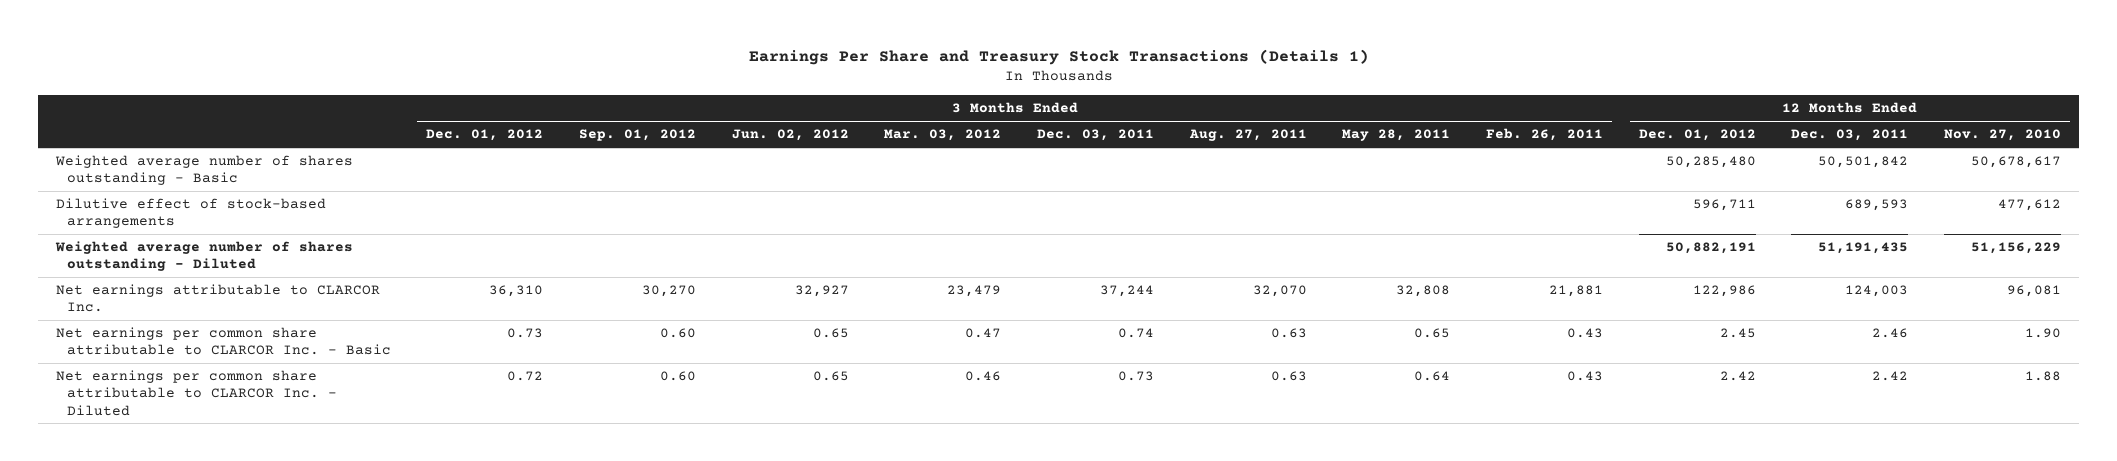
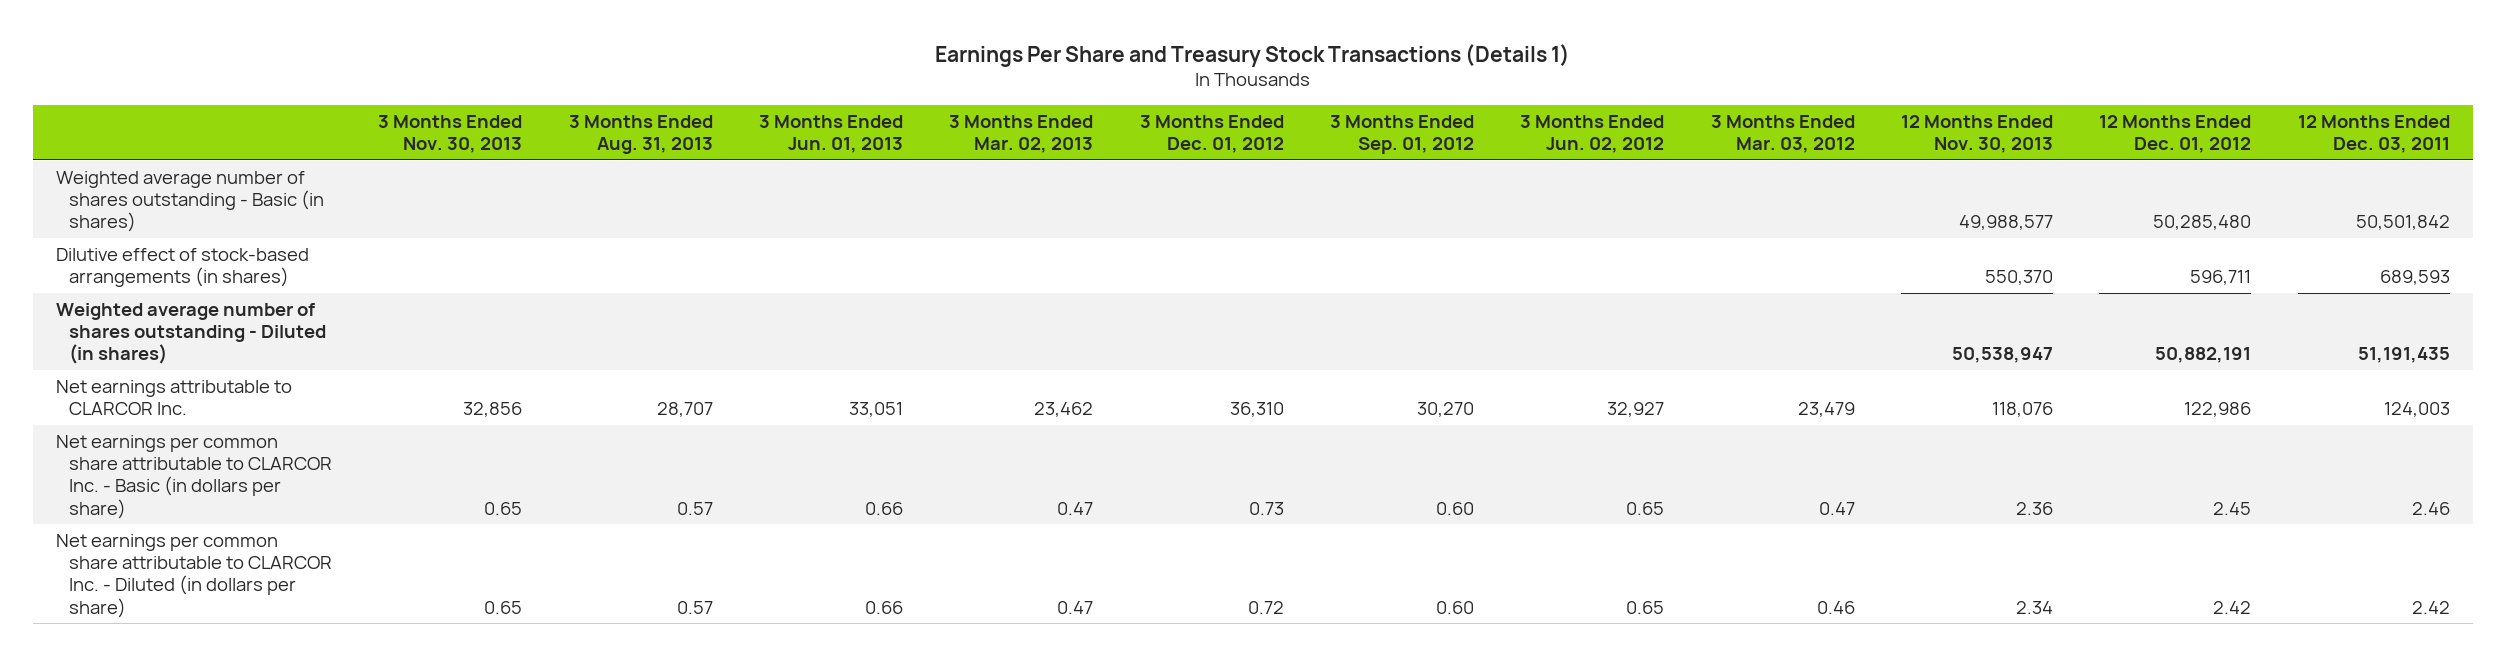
[1036,129,1154,142] Dec. 03, 2011 -> none
[1188,129,1307,142] Aug. 27, 2011 -> none
[1342,129,1451,142] May 28, 2011 -> none
[1486,128,1604,142] Feb. 26, 2011 -> none
[1944,129,2062,142] Nov. 27, 2010 -> none
none -> [378,114,523,154] 3 Months Ended Nov. 30, 2013
none -> [568,114,713,155] 3 Months Ended Aug. 31, 2013
none -> [759,114,904,154] 3 Months Ended Jun. 01, 2013
none -> [949,114,1094,154] 3 Months Ended Mar. 02, 2013
none -> [1901,114,2054,154] 12 Months Ended Nov. 30, 2013
[55,155,354,186] Weighted average number of shares outstanding - Basic -> [56,171,325,233] Weighted average number of shares outstanding - Basic (in shares)
[56,198,327,229] Dilutive effect of stock-based arrangements -> [56,248,310,288] Dilutive effect of stock-based arrangements (in shares)
[55,241,354,272] Weighted average number of shares outstanding - Diluted -> [56,303,327,365] Weighted average number of shares outstanding - Diluted (in shares)
[56,327,391,356] Net earnings per common share attributable to CLARCOR Inc. - Basic -> [56,435,333,519] Net earnings per common share attributable to CLARCOR Inc. - Basic (in dollars per share)
[56,370,337,416] Net earnings per common share attributable to CLARCOR Inc. - Diluted -> [56,534,333,618] Net earnings per common share attributable to CLARCOR Inc. - Diluted (in dollars per share)

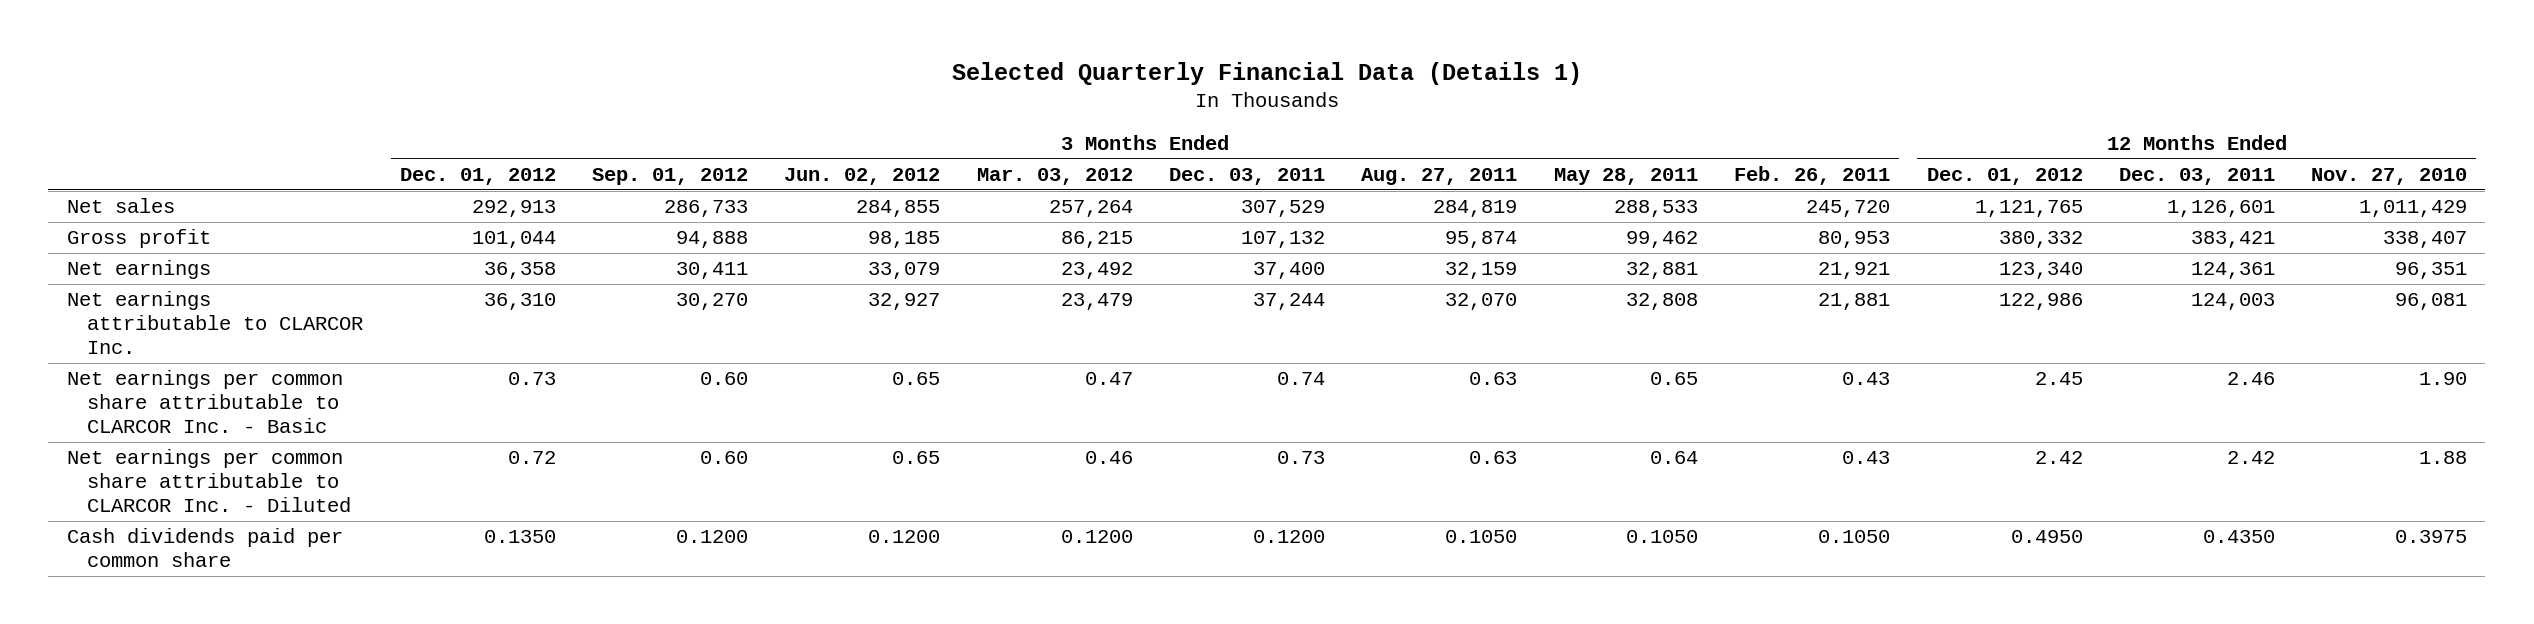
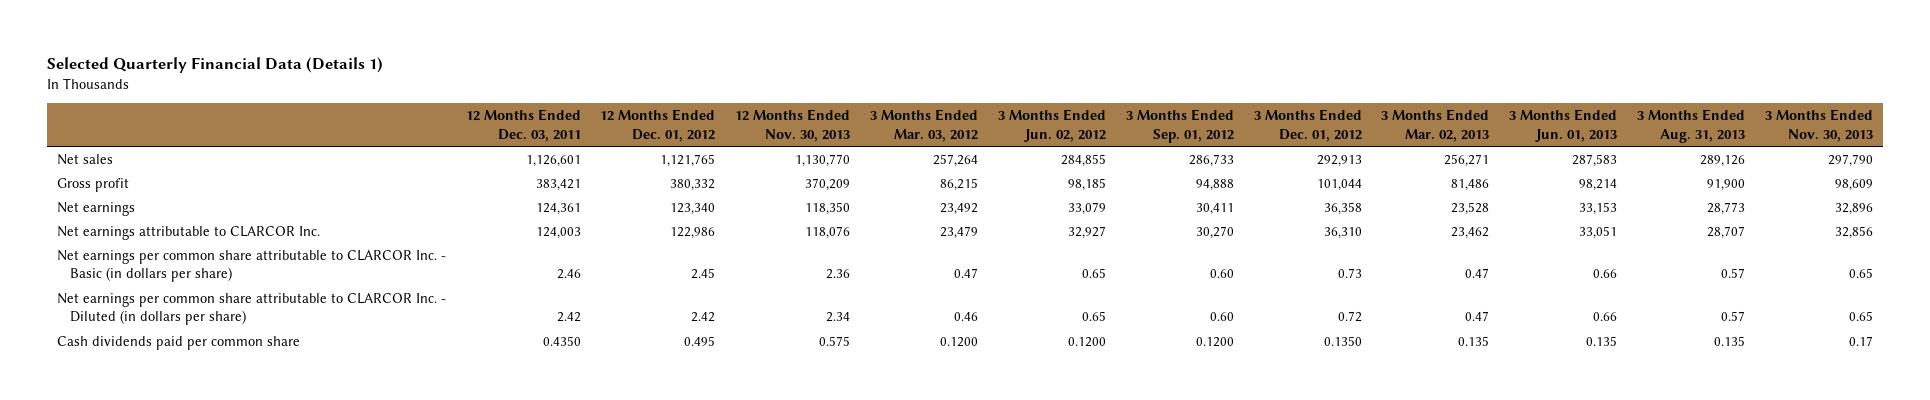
[1169,168,1326,186] Dec. 03, 2011 -> none
[1361,168,1518,186] Aug. 27, 2011 -> none
[1553,168,1698,186] May 28, 2011 -> none
[1734,166,1891,186] Feb. 26, 2011 -> none
[2311,168,2468,186] Nov. 27, 2010 -> none
none -> [735,109,851,142] 12 Months Ended Nov. 30, 2013
none -> [1381,109,1490,142] 3 Months Ended Mar. 02, 2013
none -> [1509,109,1618,142] 3 Months Ended Jun. 01, 2013
none -> [1636,109,1745,143] 3 Months Ended Aug. 31, 2013
none -> [1764,109,1873,142] 3 Months Ended Nov. 30, 2013
[66,370,343,434] Net earnings per common share attributable to CLARCOR Inc. - Basic -> [56,249,446,283] Net earnings per common share attributable to CLARCOR Inc. - Basic (in dollars per share)
[66,449,352,513] Net earnings per common share attributable to CLARCOR Inc. - Diluted -> [56,292,446,326] Net earnings per common share attributable to CLARCOR Inc. - Diluted (in dollars per share)
[2010,530,2083,544] 0.4950 -> [684,335,716,346] 0.495

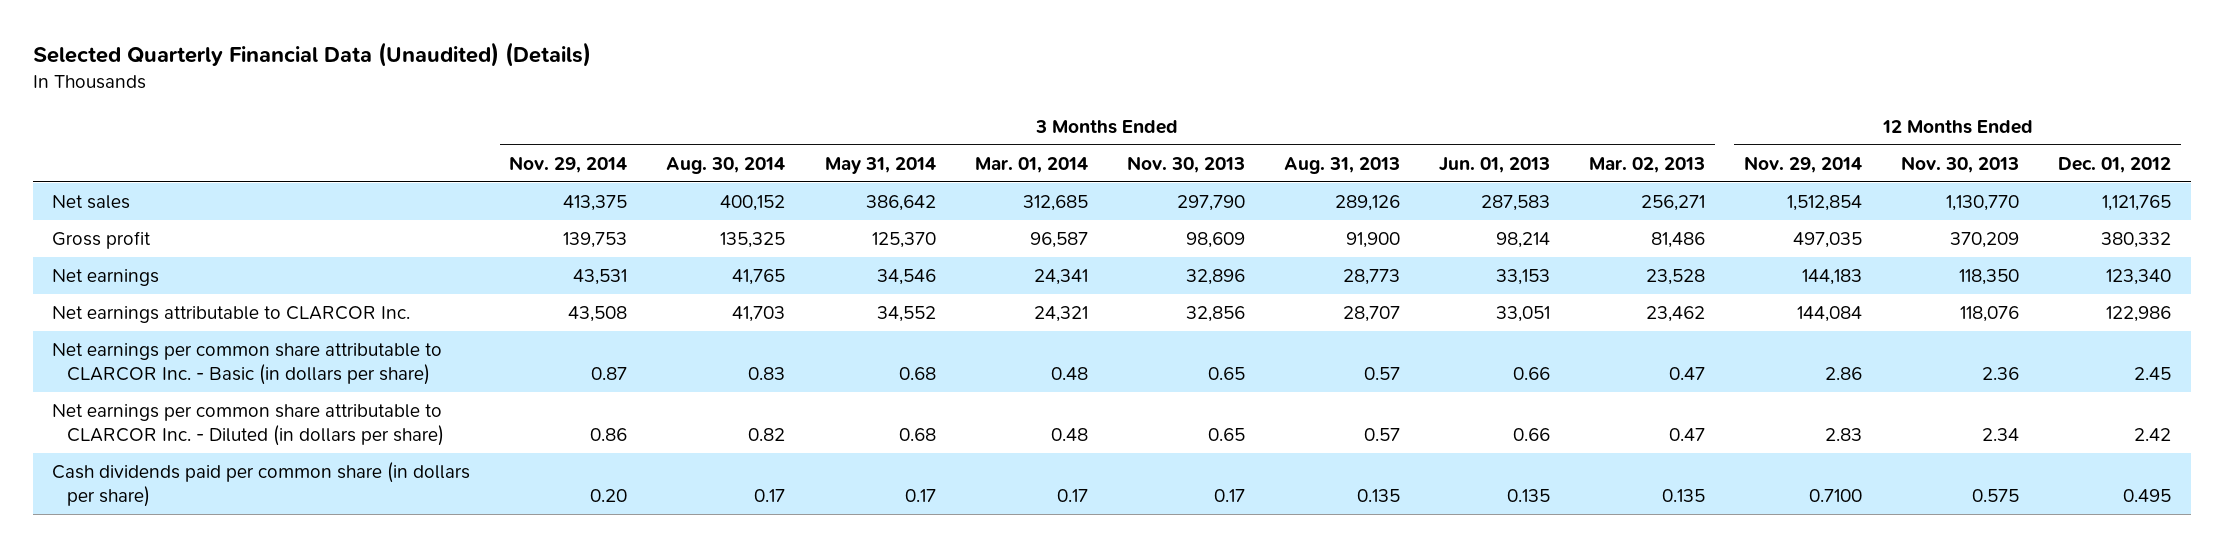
[46,57,383,74] Selected Quarterly Financial Data (Details 1) -> [32,42,591,68] Selected Quarterly Financial Data (Unaudited) (Details)
[465,109,581,142] 12 Months Ended Dec. 03, 2011 -> none
[870,109,979,142] 3 Months Ended Mar. 03, 2012 -> none
[997,109,1106,142] 3 Months Ended Jun. 02, 2012 -> none
[1125,109,1234,143] 3 Months Ended Sep. 01, 2012 -> none
[1253,109,1362,142] 3 Months Ended Dec. 01, 2012 -> none
none -> [509,155,628,173] Nov. 29, 2014
none -> [666,156,786,174] Aug. 30, 2014
none -> [824,156,936,174] May 31, 2014
none -> [974,156,1088,173] Mar. 01, 2014
none -> [1744,155,1863,173] Nov. 29, 2014
[56,335,300,350] Cash dividends paid per common share -> [52,462,471,507] Cash dividends paid per common share (in dollars per share)

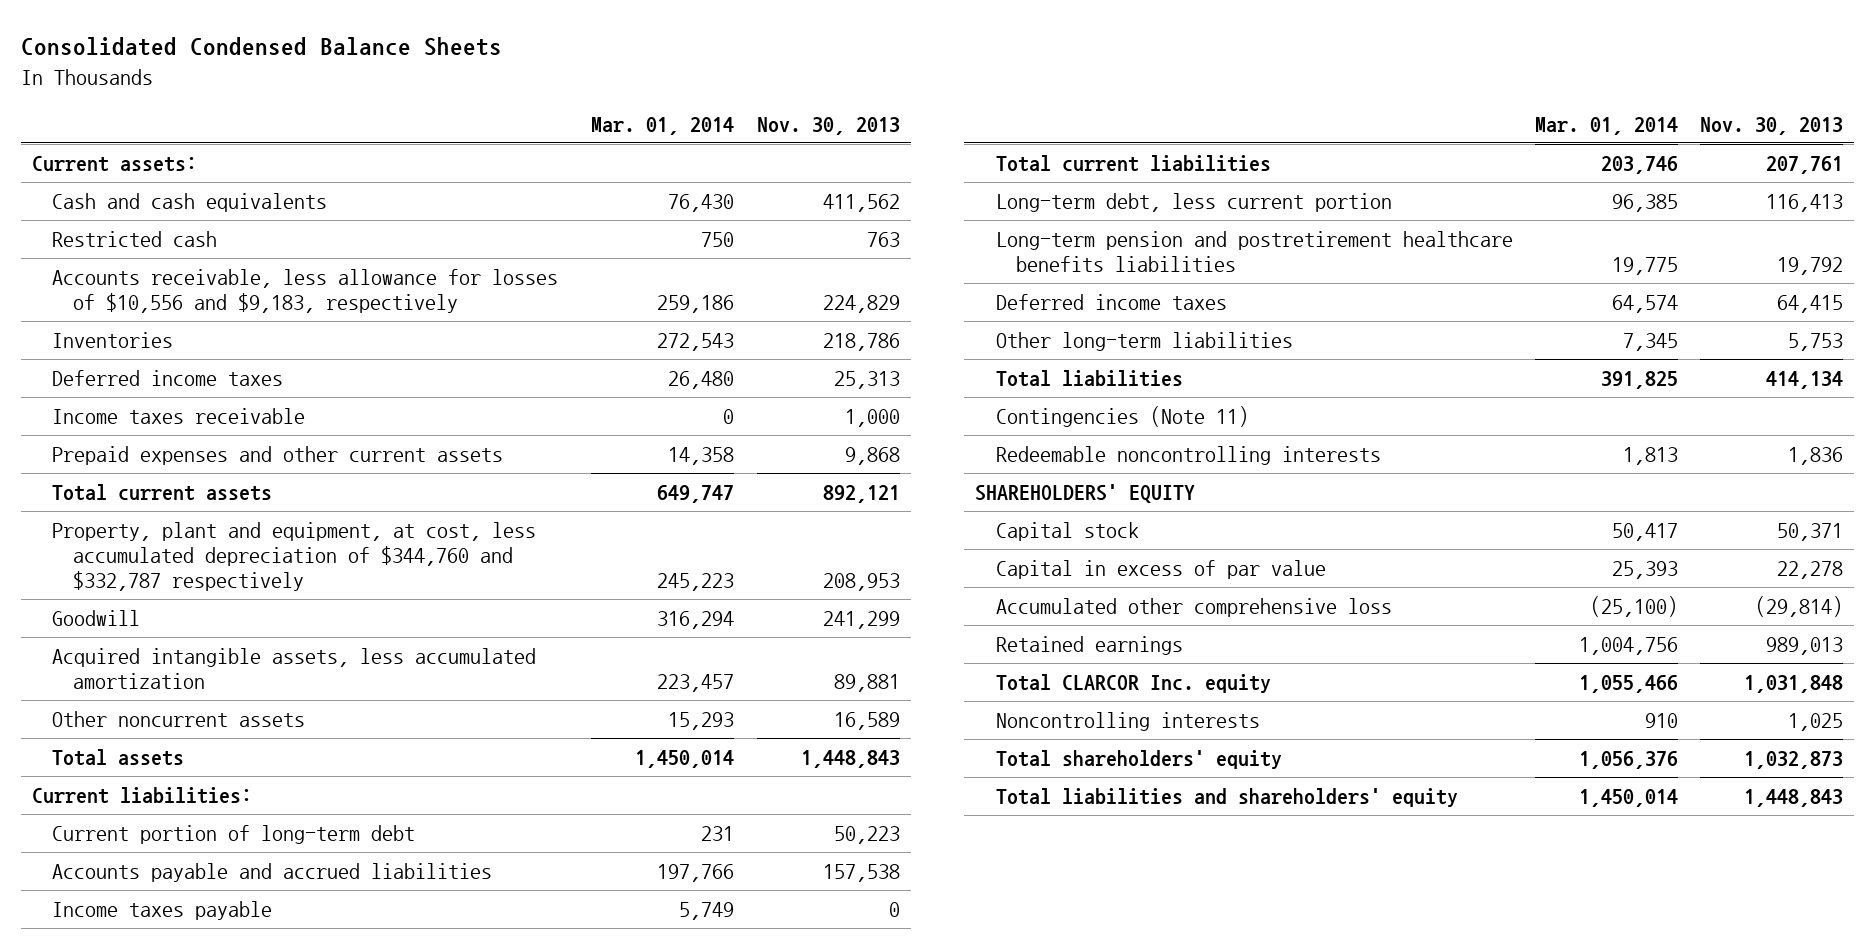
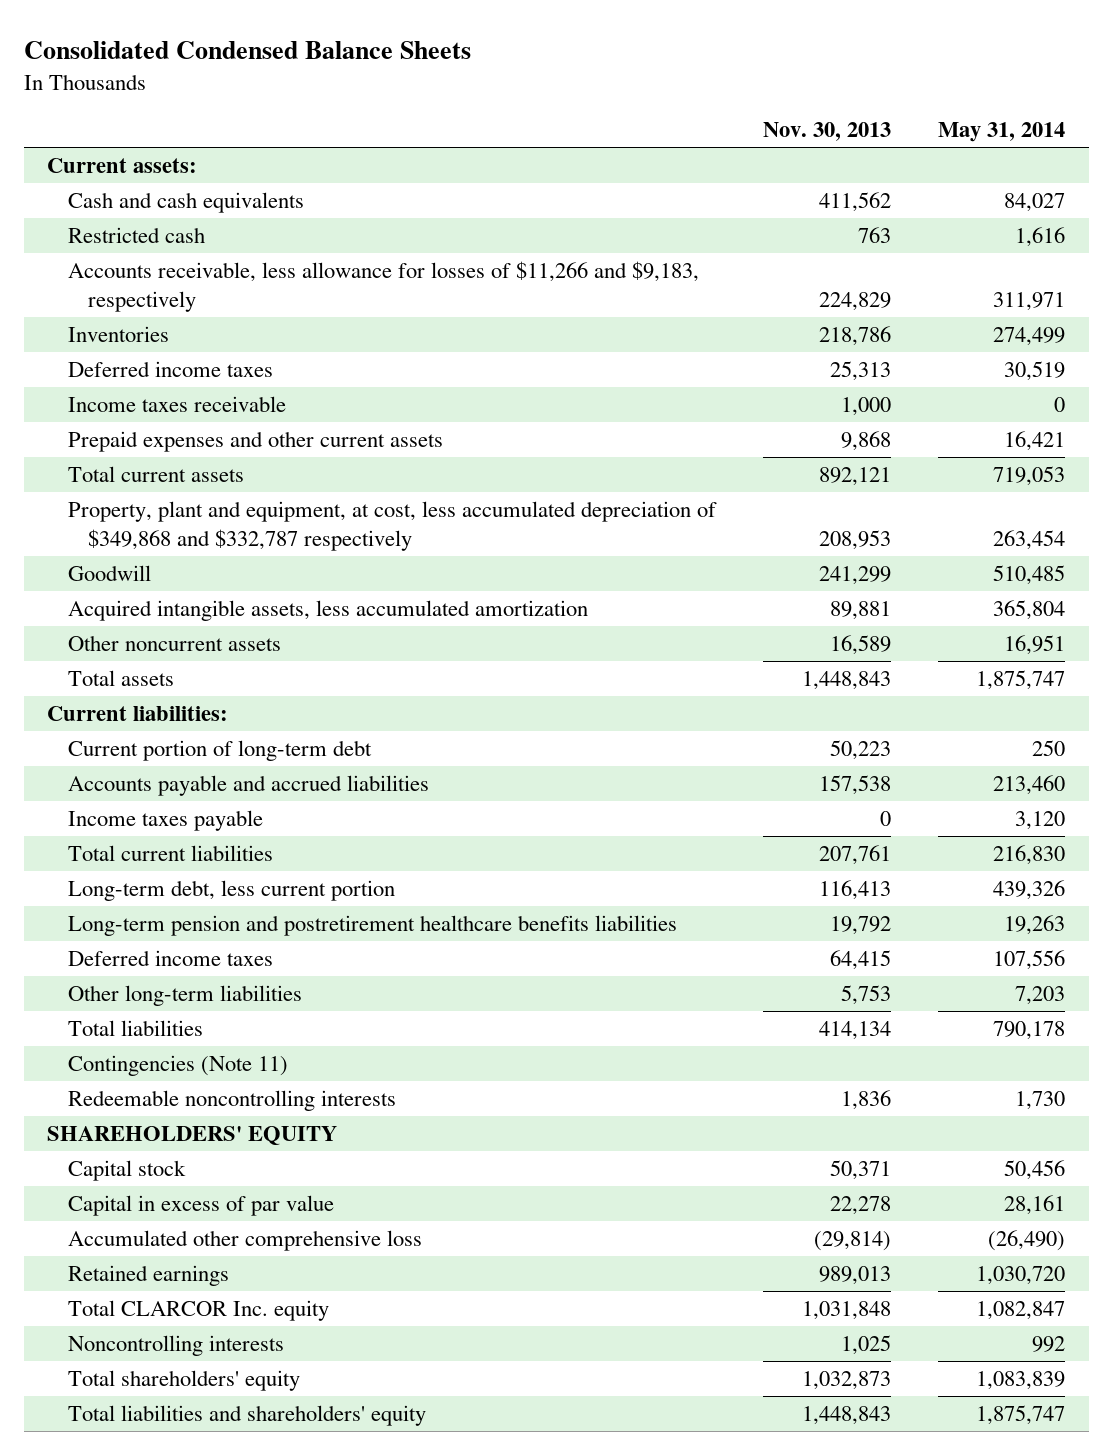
[591,116,735,135] Mar. 01, 2014 -> none
none -> [938,122,1066,143] May 31, 2014
[52,268,559,313] Accounts receivable, less allowance for losses of $10,556 and $9,183, respectively -> [67,260,699,312] Accounts receivable, less allowance for losses of $11,266 and $9,183, respectively
[52,521,537,591] Property, plant and equipment, at cost, less accumulated depreciation of $344,760 and $332,787 respectively -> [67,500,717,551] Property, plant and equipment, at cost, less accumulated depreciation of $349,868 and $332,787 respectively

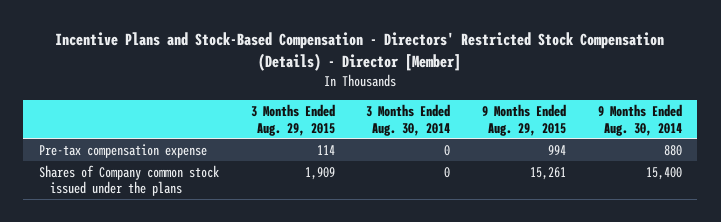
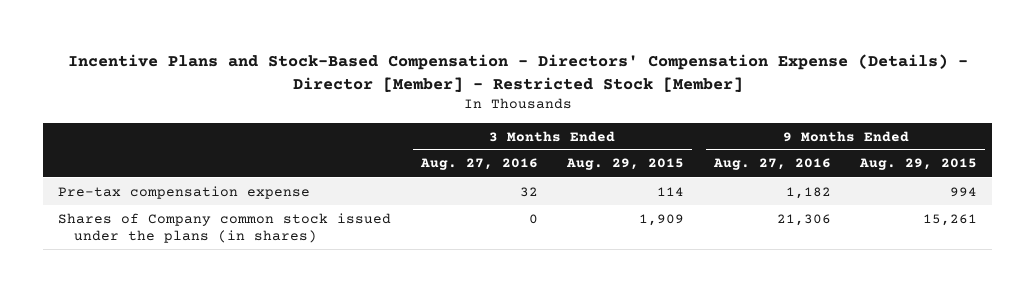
[55,32,665,72] Incentive Plans and Stock-Based Compensation - Directors' Restricted Stock Compensation (Details) - Director [Member] -> [67,53,968,92] Incentive Plans and Stock-Based Compensation - Directors' Compensation Expense (Details) - Director [Member] - Restricted Stock [Member]
[366,104,451,136] 3 Months Ended Aug. 30, 2014 -> none
[597,104,682,136] 9 Months Ended Aug. 30, 2014 -> none
none -> [419,158,538,171] Aug. 27, 2016
none -> [712,158,831,171] Aug. 27, 2016
[39,164,220,197] Shares of Company common stock issued under the plans -> [57,212,391,243] Shares of Company common stock issued under the plans (in shares)

